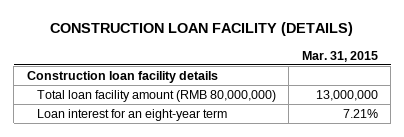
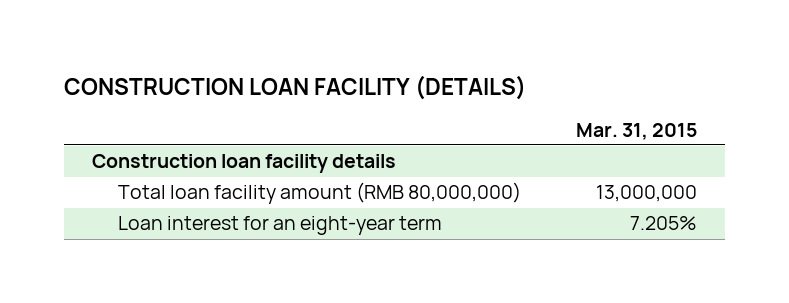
[342,108,378,118] 7.21% -> [630,216,698,231] 7.205%

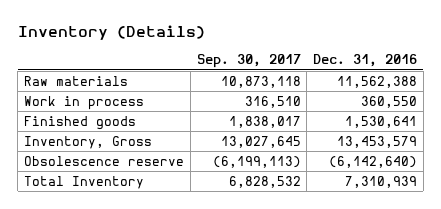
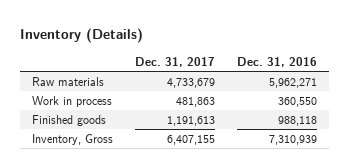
[196,54,301,69] Sep. 30, 2017 -> none
none -> [135,56,216,67] Dec. 31, 2017
[337,75,418,88] 11,562,388 -> [269,77,318,88] 5,962,271
[23,155,184,166] Obsolescence reserve -> none
[23,175,144,189] Total Inventory -> none
[345,115,418,128] 1,530,641 -> [278,115,318,126] 988,118
[337,135,418,148] 13,453,579 -> [269,134,318,145] 7,310,939

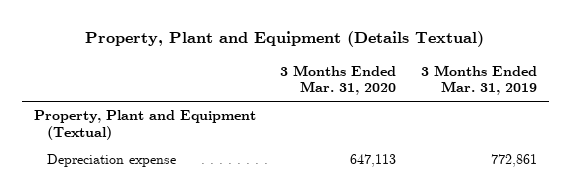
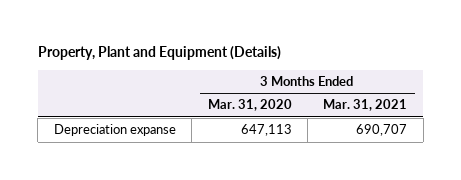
[85,31,485,48] Property, Plant and Equipment (Details Textual) -> [37,46,281,61] Property, Plant and Equipment (Details)
[420,64,537,96] 3 Months Ended Mar. 31, 2019 -> none
none -> [323,99,408,112] Mar. 31, 2021
[33,110,256,141] Property, Plant and Equipment (Textual) -> none
[47,154,177,168] Depreciation expense -> [53,124,176,137] Depreciation expanse

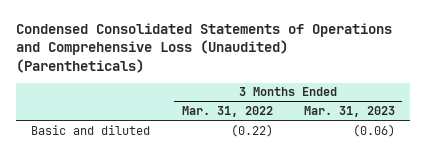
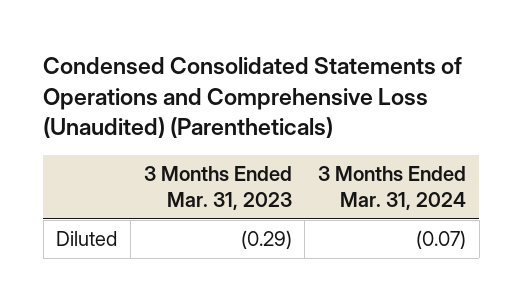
[181,106,273,118] Mar. 31, 2022 -> none
none -> [318,166,467,210] 3 Months Ended Mar. 31, 2024
[31,124,151,135] Basic and diluted -> [56,231,118,247] Diluted
[352,123,395,137] (0.06) -> [240,230,292,250] (0.29)

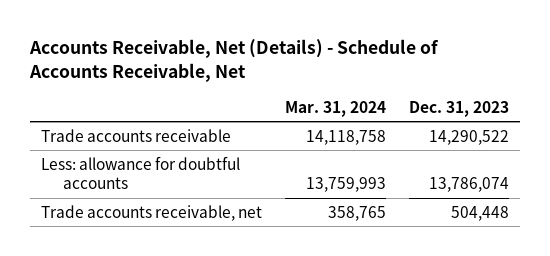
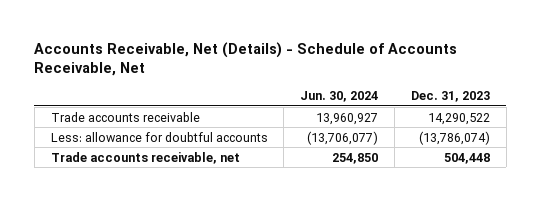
[284,100,386,117] Mar. 31, 2024 -> none
none -> [300,91,379,103] Jun. 30, 2024
[428,177,509,193] 13,786,074 -> [419,130,491,145] (13,786,074)

